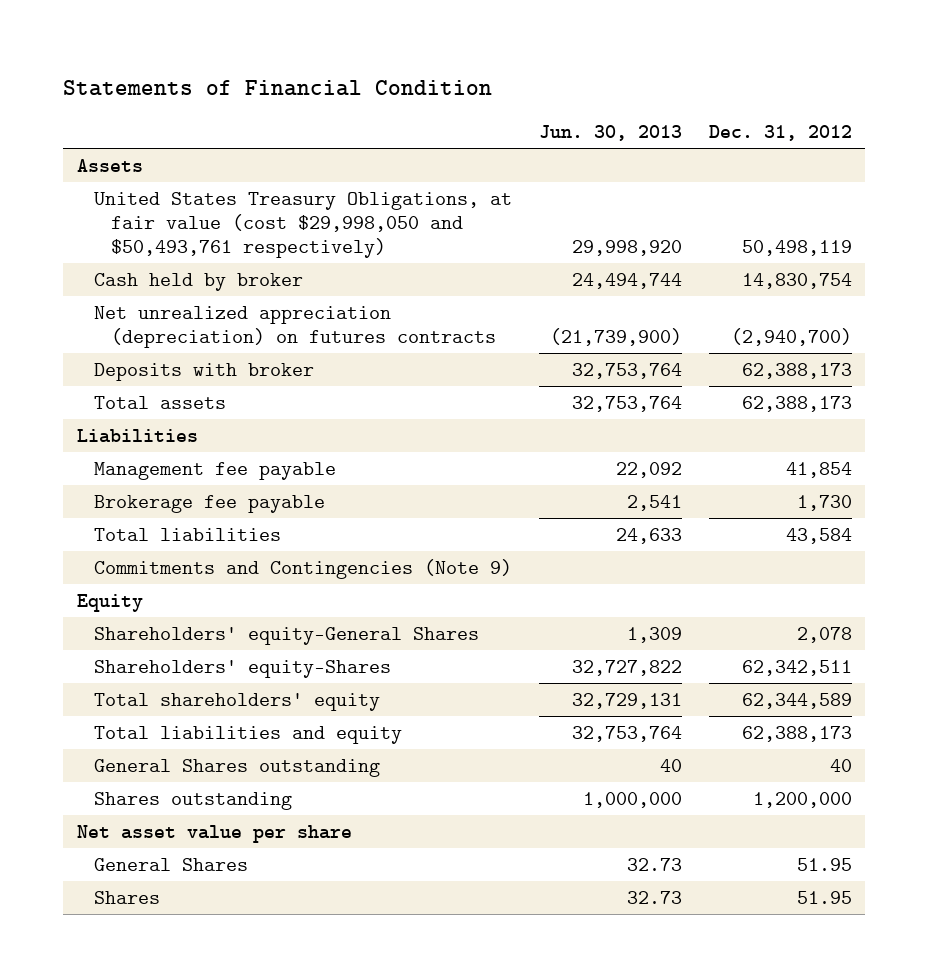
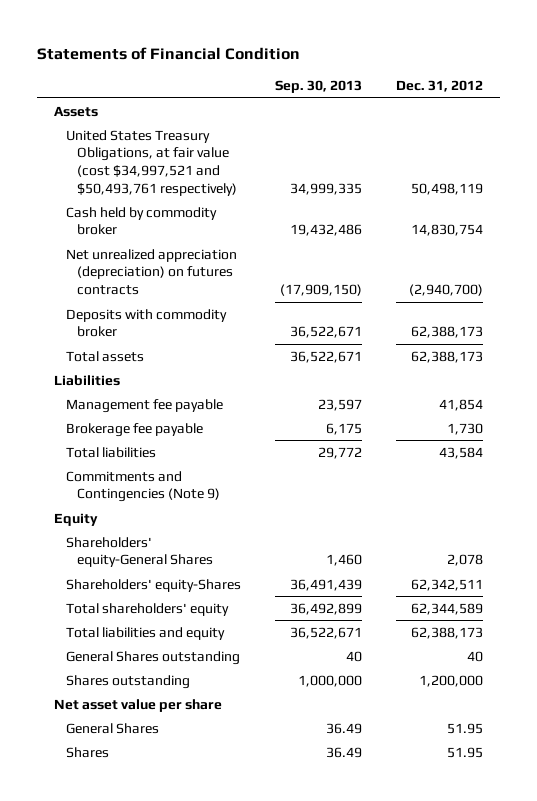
[538,125,682,142] Jun. 30, 2013 -> none
none -> [274,80,362,94] Sep. 30, 2013
[93,191,512,258] United States Treasury Obligations, at fair value (cost $29,998,050 and $50,493,761 respectively) -> [65,129,238,196] United States Treasury Obligations, at fair value (cost $34,997,521 and $50,493,761 respectively)
[93,272,303,291] Cash held by broker -> [65,206,217,236] Cash held by commodity broker
[93,362,314,381] Deposits with broker -> [65,308,227,338] Deposits with commodity broker

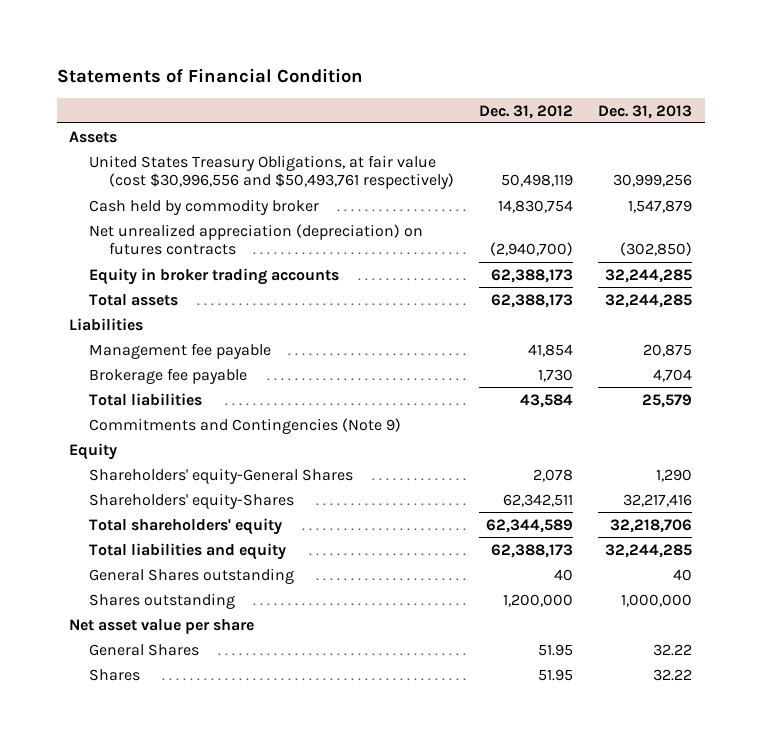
[274,80,362,94] Sep. 30, 2013 -> none
none -> [598,104,693,119] Dec. 31, 2013
[65,129,238,196] United States Treasury Obligations, at fair value (cost $34,997,521 and $50,493,761 respectively) -> [89,154,454,190] United States Treasury Obligations, at fair value (cost $30,996,556 and $50,493,761 respectively)
[65,308,227,338] Deposits with commodity broker -> [89,267,340,285] Equity in broker trading accounts

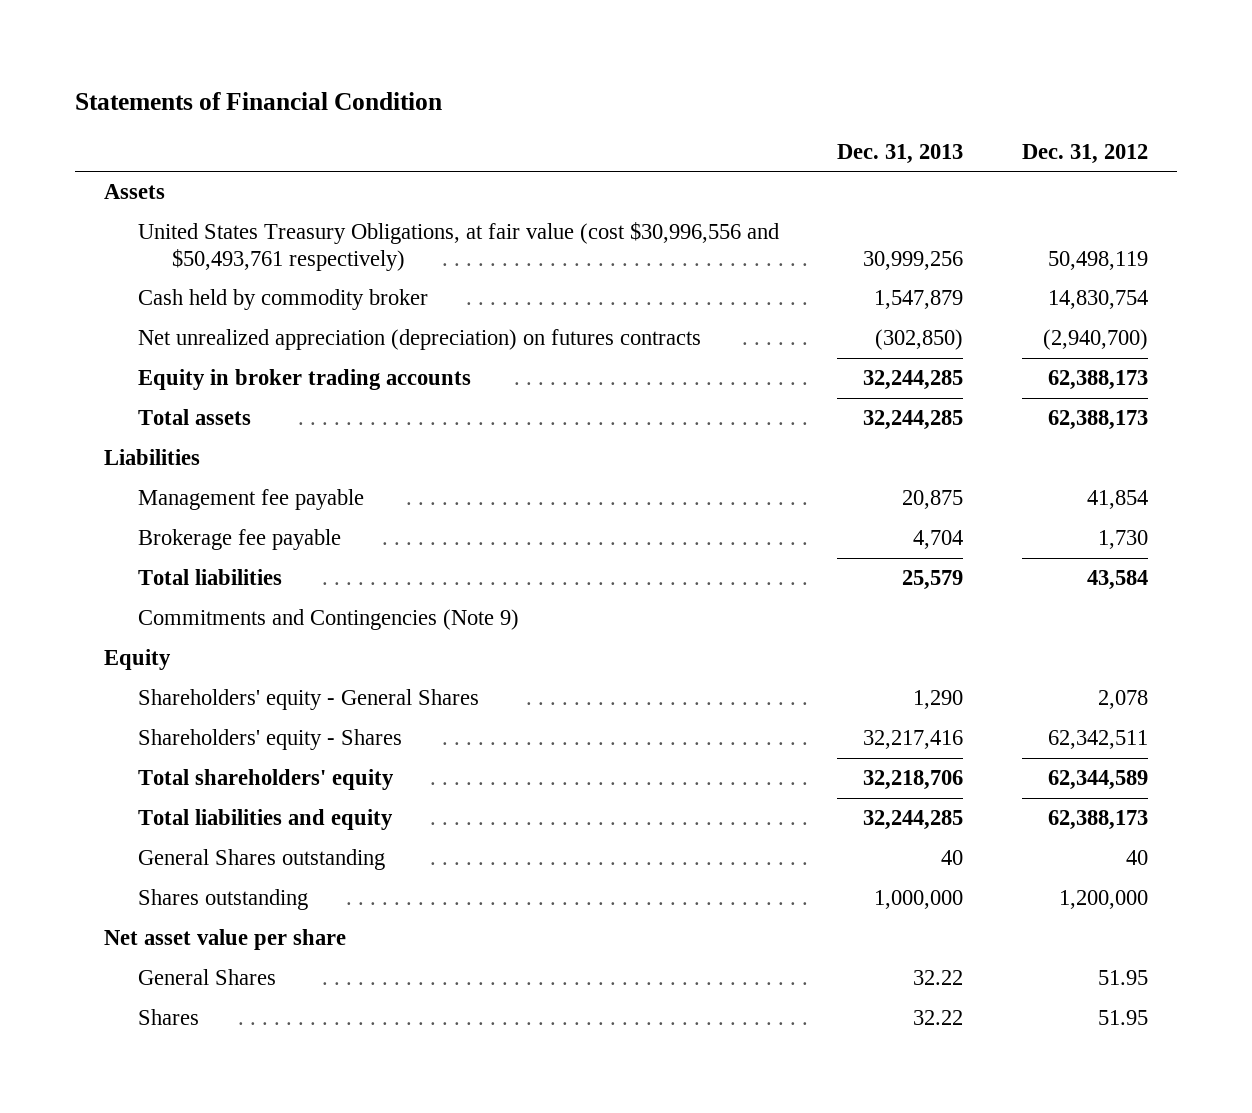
[89,467,354,484] Shareholders' equity-General Shares -> [138,689,480,711] Shareholders' equity - General Shares
[89,492,295,509] Shareholders' equity-Shares -> [138,729,403,751] Shareholders' equity - Shares

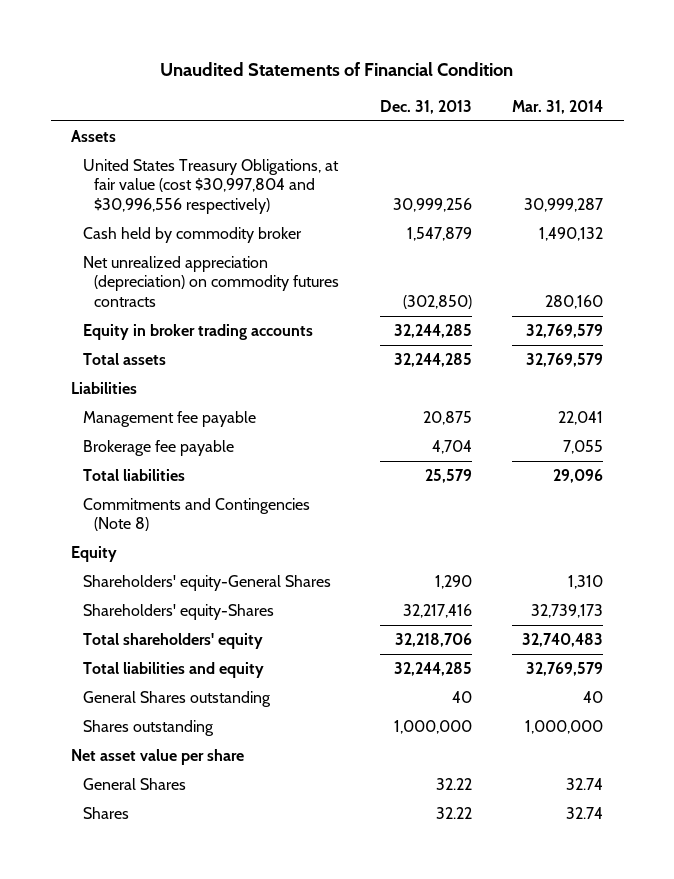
[74,91,442,110] Statements of Financial Condition -> [160,61,514,76] Unaudited Statements of Financial Condition
[1021,143,1148,164] Dec. 31, 2012 -> none
none -> [512,99,604,114] Mar. 31, 2014
[138,222,780,271] United States Treasury Obligations, at fair value (cost $30,996,556 and $50,493,761 respectively) -> [82,159,339,214] United States Treasury Obligations, at fair value (cost $30,997,804 and $30,996,556 respectively)
[138,329,702,351] Net unrealized appreciation (depreciation) on futures contracts -> [82,256,340,307] Net unrealized appreciation (depreciation) on commodity futures contracts
[138,609,520,631] Commitments and Contingencies (Note 9) -> [82,498,310,532] Commitments and Contingencies (Note 8)
[138,689,480,711] Shareholders' equity - General Shares -> [82,575,331,592] Shareholders' equity-General Shares
[138,729,403,751] Shareholders' equity - Shares -> [82,604,274,621] Shareholders' equity-Shares

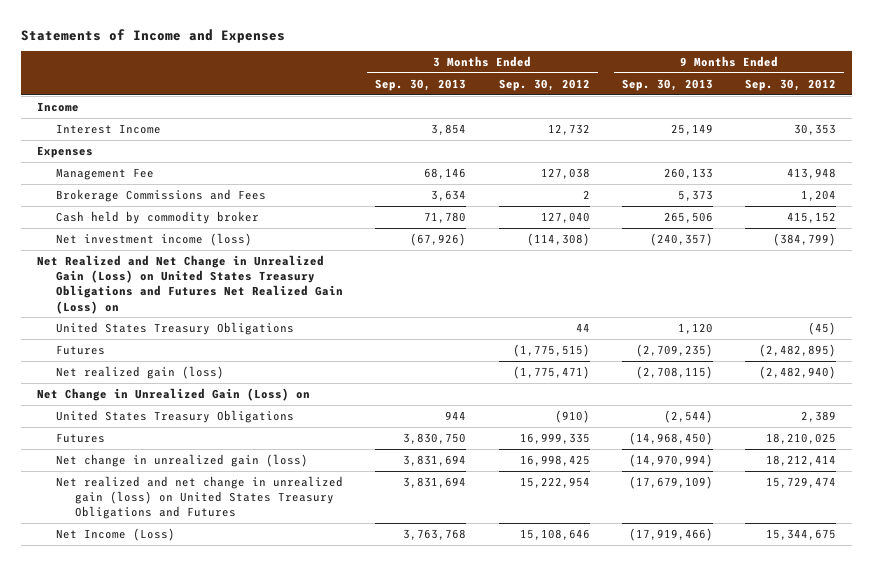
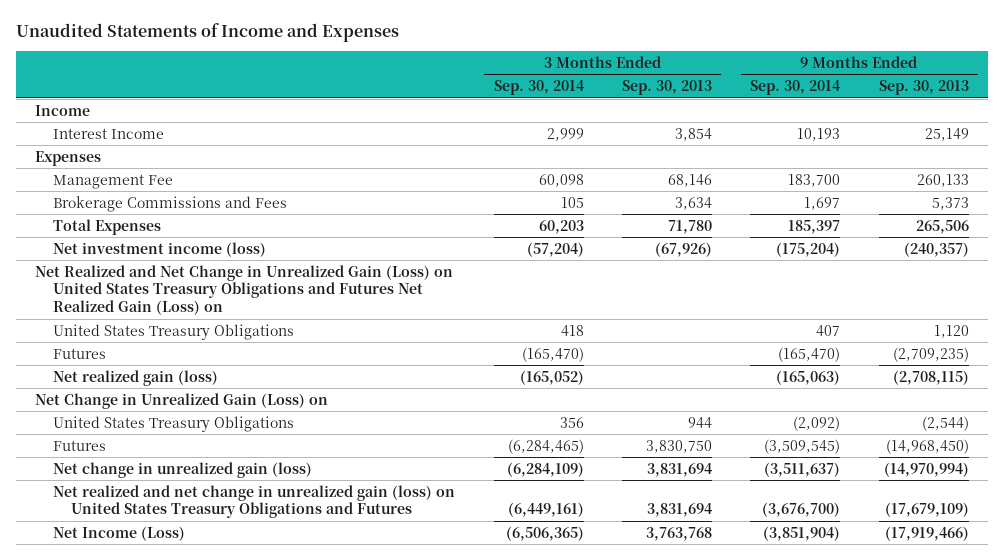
[21,28,286,43] Statements of Income and Expenses -> [15,23,399,43] Unaudited Statements of Income and Expenses
[498,78,590,91] Sep. 30, 2012 -> none
[745,78,837,91] Sep. 30, 2012 -> none
none -> [493,80,584,96] Sep. 30, 2014
none -> [750,80,841,96] Sep. 30, 2014
[56,210,260,224] Cash held by commodity broker -> [53,218,162,235] Total Expenses

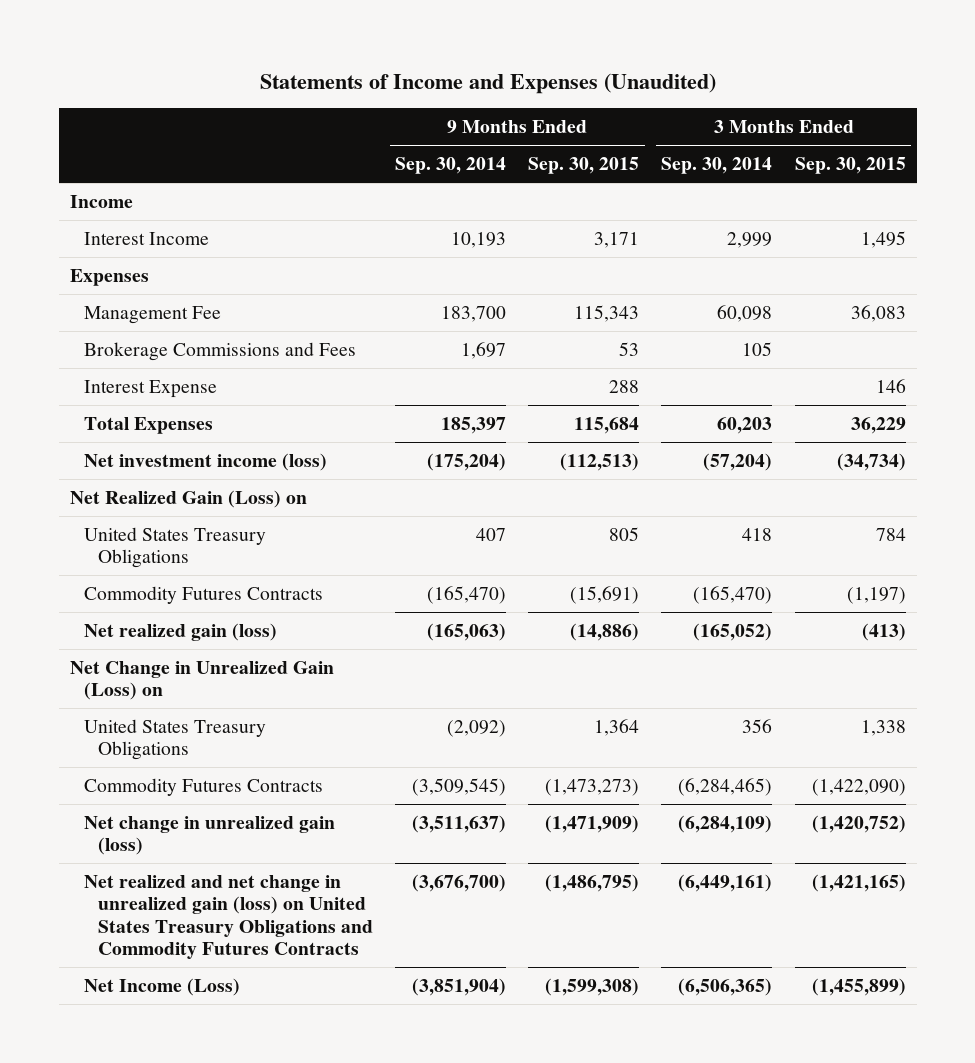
[15,23,399,43] Unaudited Statements of Income and Expenses -> [259,72,716,94] Statements of Income and Expenses (Unaudited)
[621,80,712,96] Sep. 30, 2013 -> none
[878,80,969,96] Sep. 30, 2013 -> none
none -> [528,157,640,175] Sep. 30, 2015
none -> [794,157,906,175] Sep. 30, 2015
none -> [83,379,217,398] Interest Expense
[34,264,453,316] Net Realized and Net Change in Unrealized Gain (Loss) on United States Treasury Obligations and Futures Net Realized Gain (Loss) on -> [69,489,307,508] Net Realized Gain (Loss) on
[53,347,107,359] Futures -> [83,585,323,604] Commodity Futures Contracts
[53,439,107,451] Futures -> [83,777,323,796] Commodity Futures Contracts
[53,484,456,519] Net realized and net change in unrealized gain (loss) on United States Treasury Obligations and Futures -> [83,874,374,959] Net realized and net change in unrealized gain (loss) on United States Treasury Obligations and Commodity Futures Contracts

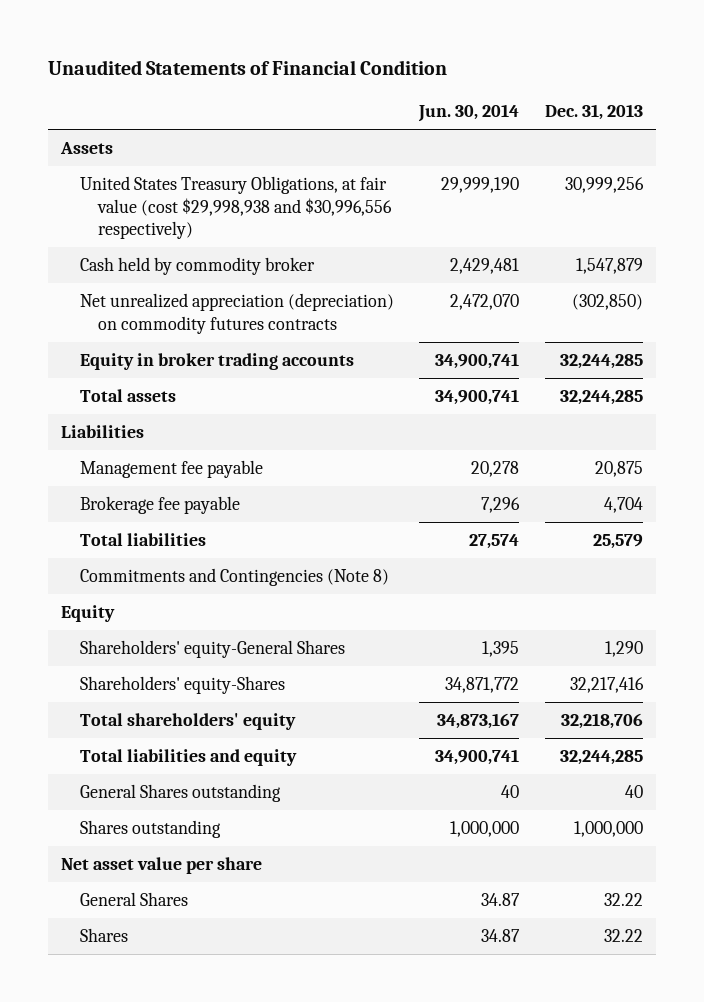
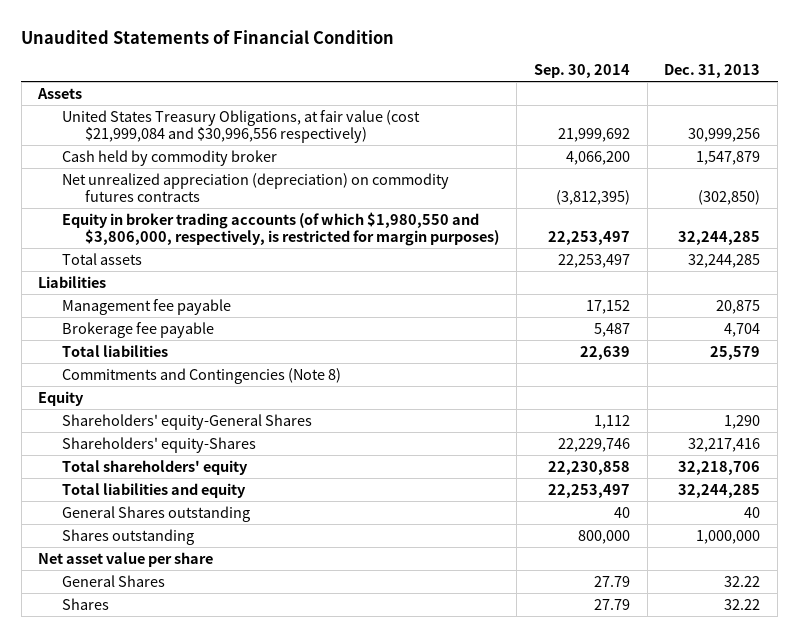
[418,104,520,123] Jun. 30, 2014 -> none
none -> [533,63,630,78] Sep. 30, 2014
[79,176,393,240] United States Treasury Obligations, at fair value (cost $29,998,938 and $30,996,556 respectively) -> [61,109,420,143] United States Treasury Obligations, at fair value (cost $21,999,084 and $30,996,556 respectively)
[79,353,354,371] Equity in broker trading accounts -> [61,211,499,246] Equity in broker trading accounts (of which $1,980,550 and $3,806,000, respectively, is restricted for margin purposes)

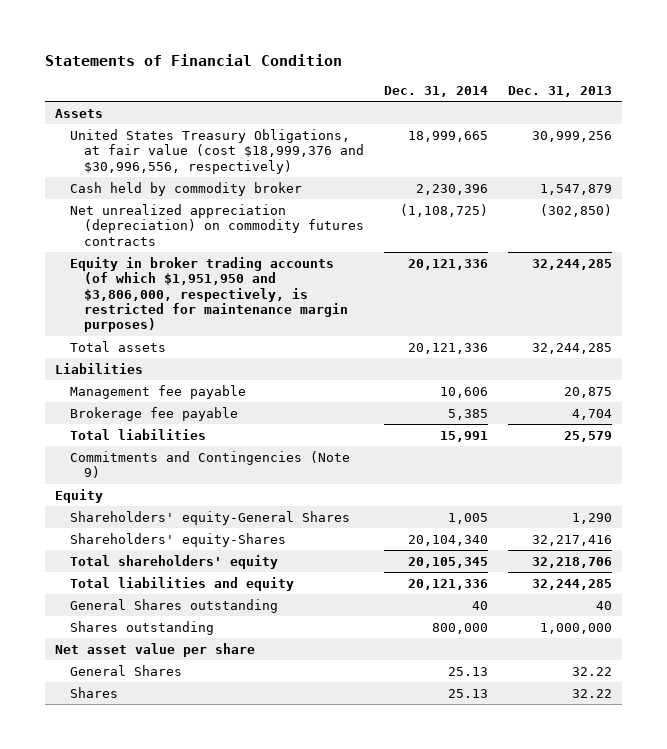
[21,29,395,44] Unaudited Statements of Financial Condition -> [45,53,343,66] Statements of Financial Condition
[533,63,630,78] Sep. 30, 2014 -> none
none -> [383,86,488,98] Dec. 31, 2014
[61,109,420,143] United States Treasury Obligations, at fair value (cost $21,999,084 and $30,996,556 respectively) -> [69,128,364,174] United States Treasury Obligations, at fair value (cost $18,999,376 and $30,996,556, respectively)
[61,211,499,246] Equity in broker trading accounts (of which $1,980,550 and $3,806,000, respectively, is restricted for margin purposes) -> [69,256,348,333] Equity in broker trading accounts (of which $1,951,950 and $3,806,000, respectively, is restricted for maintenance margin purposes)
[61,367,341,384] Commitments and Contingencies (Note 8) -> [69,450,350,479] Commitments and Contingencies (Note 9)

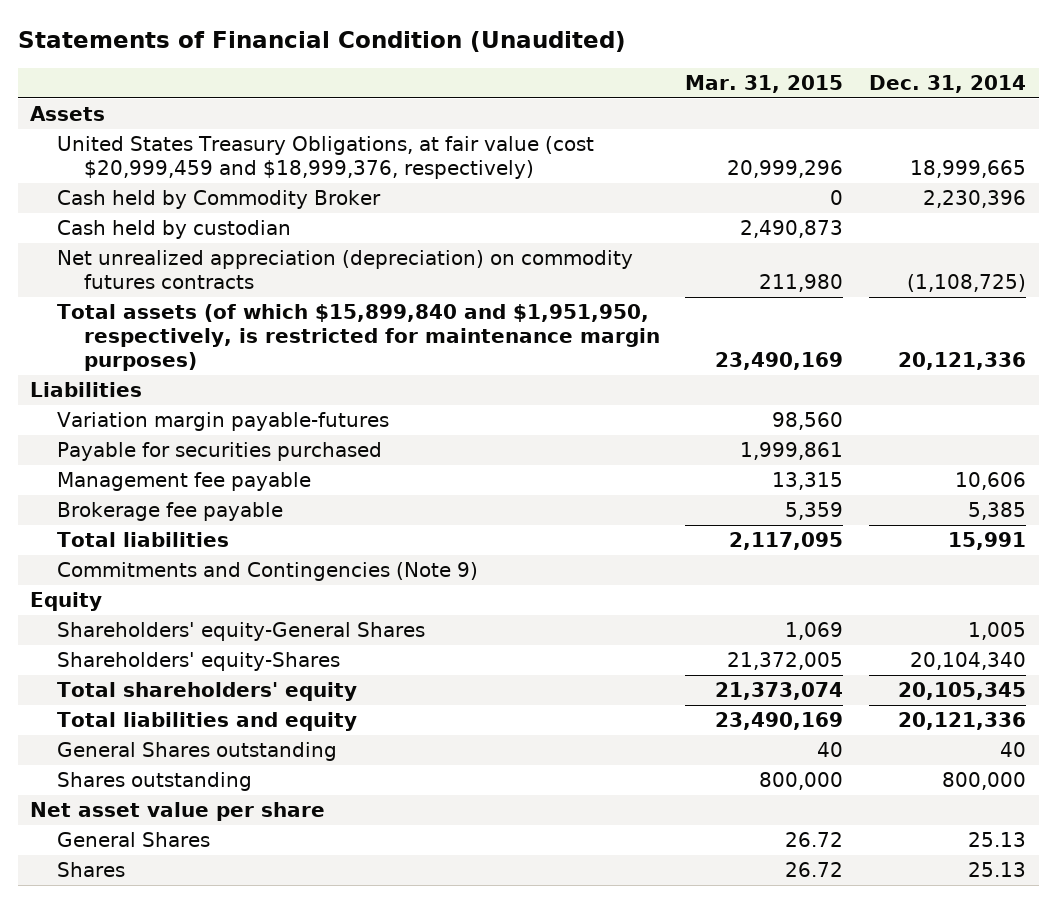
[45,53,343,66] Statements of Financial Condition -> [17,31,626,53] Statements of Financial Condition (Unaudited)
[507,86,612,98] Dec. 31, 2013 -> none
none -> [685,74,844,93] Mar. 31, 2015
[69,128,364,174] United States Treasury Obligations, at fair value (cost $18,999,376 and $30,996,556, respectively) -> [57,136,595,180] United States Treasury Obligations, at fair value (cost $20,999,459 and $18,999,376, respectively)
[69,181,302,196] Cash held by commodity broker -> [57,190,382,210] Cash held by Commodity Broker
none -> [57,220,292,240] Cash held by custodian
[69,256,348,333] Equity in broker trading accounts (of which $1,951,950 and $3,806,000, respectively, is restricted for maintenance margin purposes) -> none
[69,340,166,352] Total assets -> [57,304,660,372] Total assets (of which $15,899,840 and $1,951,950, respectively, is restricted for maintenance margin purposes)
none -> [57,412,390,432] Variation margin payable-futures
none -> [57,442,383,462] Payable for securities purchased

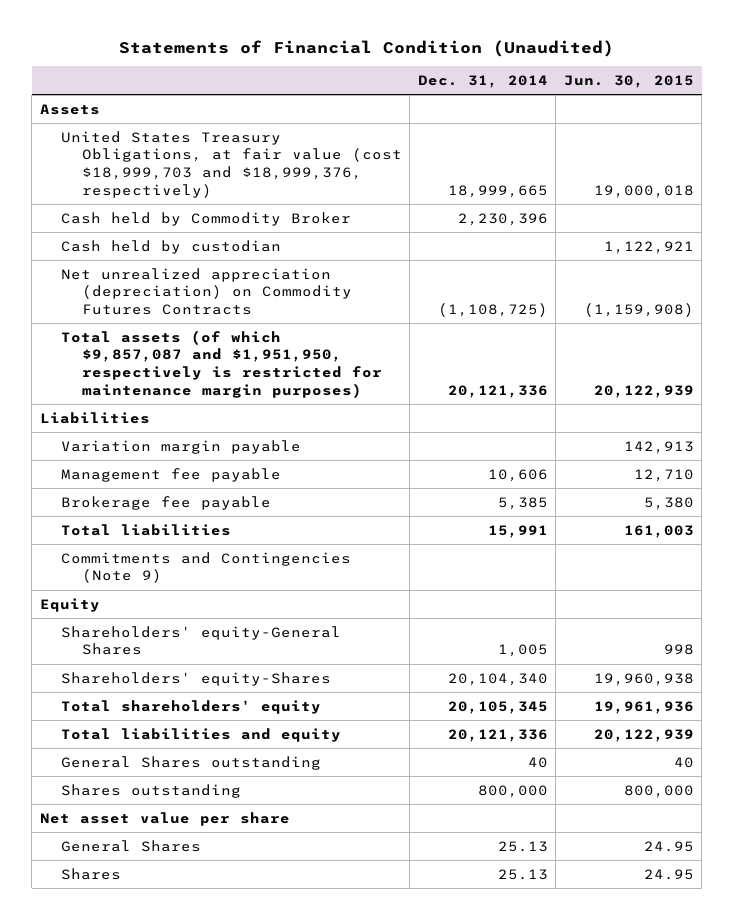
[685,74,844,93] Mar. 31, 2015 -> none
none -> [563,75,694,89] Jun. 30, 2015
[57,136,595,180] United States Treasury Obligations, at fair value (cost $20,999,459 and $18,999,376, respectively) -> [60,130,402,198] United States Treasury Obligations, at fair value (cost $18,999,703 and $18,999,376, respectively)
[57,250,634,290] Net unrealized appreciation (depreciation) on commodity futures contracts -> [60,267,352,316] Net unrealized appreciation (depreciation) on Commodity Futures Contracts
[57,304,660,372] Total assets (of which $15,899,840 and $1,951,950, respectively, is restricted for maintenance margin purposes) -> [60,329,382,398] Total assets (of which $9,857,087 and $1,951,950, respectively is restricted for maintenance margin purposes)
[57,442,383,462] Payable for securities purchased -> none
[57,412,390,432] Variation margin payable-futures -> [60,439,301,454] Variation margin payable

